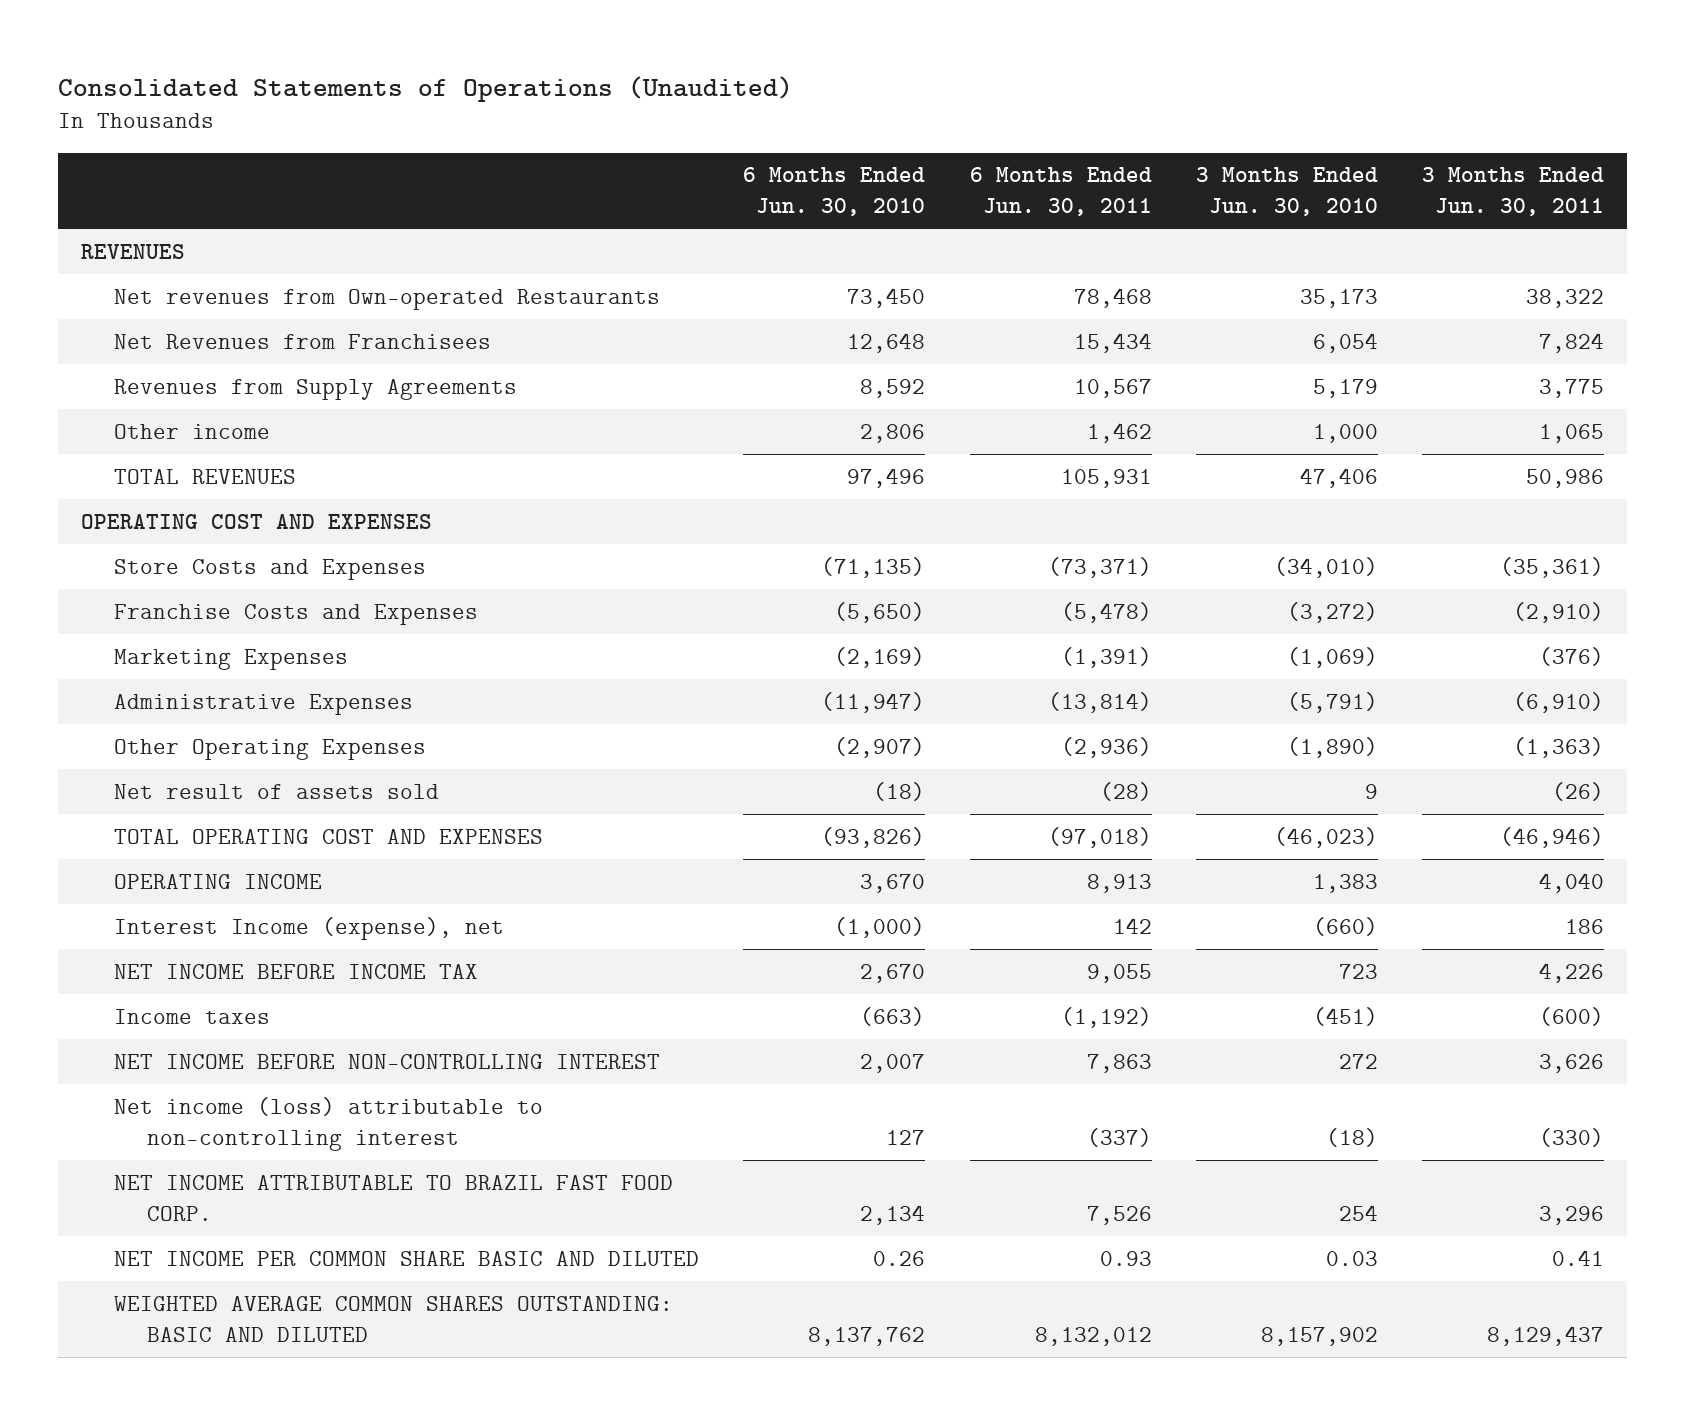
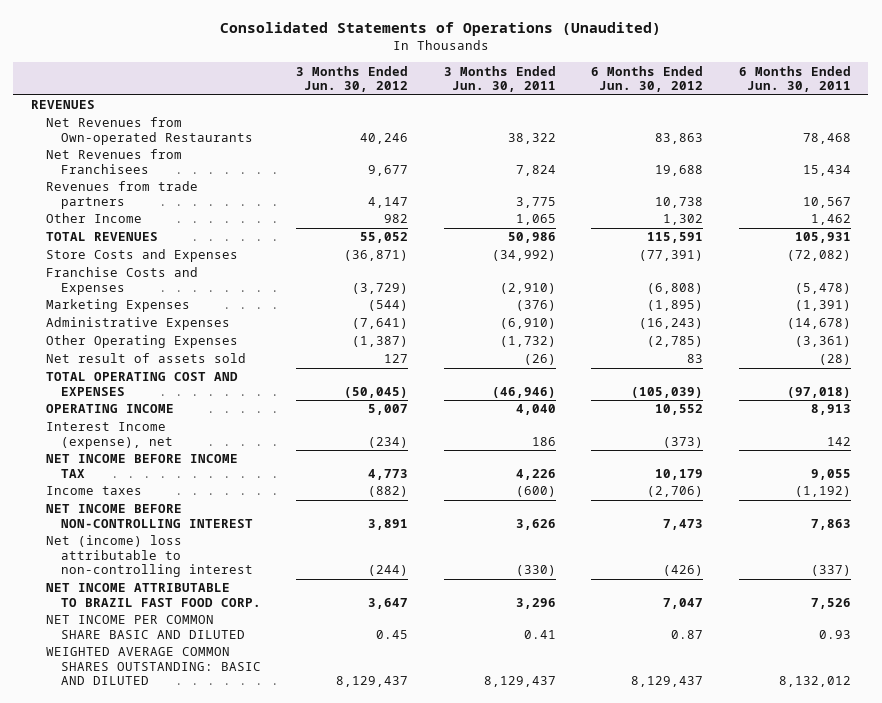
[743,167,926,217] 6 Months Ended Jun. 30, 2010 -> none
[1196,167,1379,217] 3 Months Ended Jun. 30, 2010 -> none
none -> [296,65,409,93] 3 Months Ended Jun. 30, 2012
none -> [591,65,704,93] 6 Months Ended Jun. 30, 2012
[113,288,660,310] Net revenues from Own-operated Restaurants -> [45,117,254,145] Net Revenues from Own-operated Restaurants
[113,378,517,400] Revenues from Supply Agreements -> [45,181,198,209] Revenues from trade partners
[113,423,270,439] Other income -> [45,213,142,224] Other Income
[80,513,432,529] OPERATING COST AND EXPENSES -> none
[1047,556,1152,578] (73,371) -> [786,250,851,262] (72,082)
[1500,556,1605,578] (35,361) -> [491,250,556,262] (34,992)
[1047,691,1152,713] (13,814) -> [786,318,851,330] (14,678)
[1060,736,1152,758] (2,936) -> [794,336,851,348] (3,361)
[1513,736,1605,758] (1,363) -> [499,336,556,348] (1,732)
[113,1096,543,1151] Net income (loss) attributable to non-controlling interest -> [45,535,254,578] Net (income) loss attributable to non-controlling interest

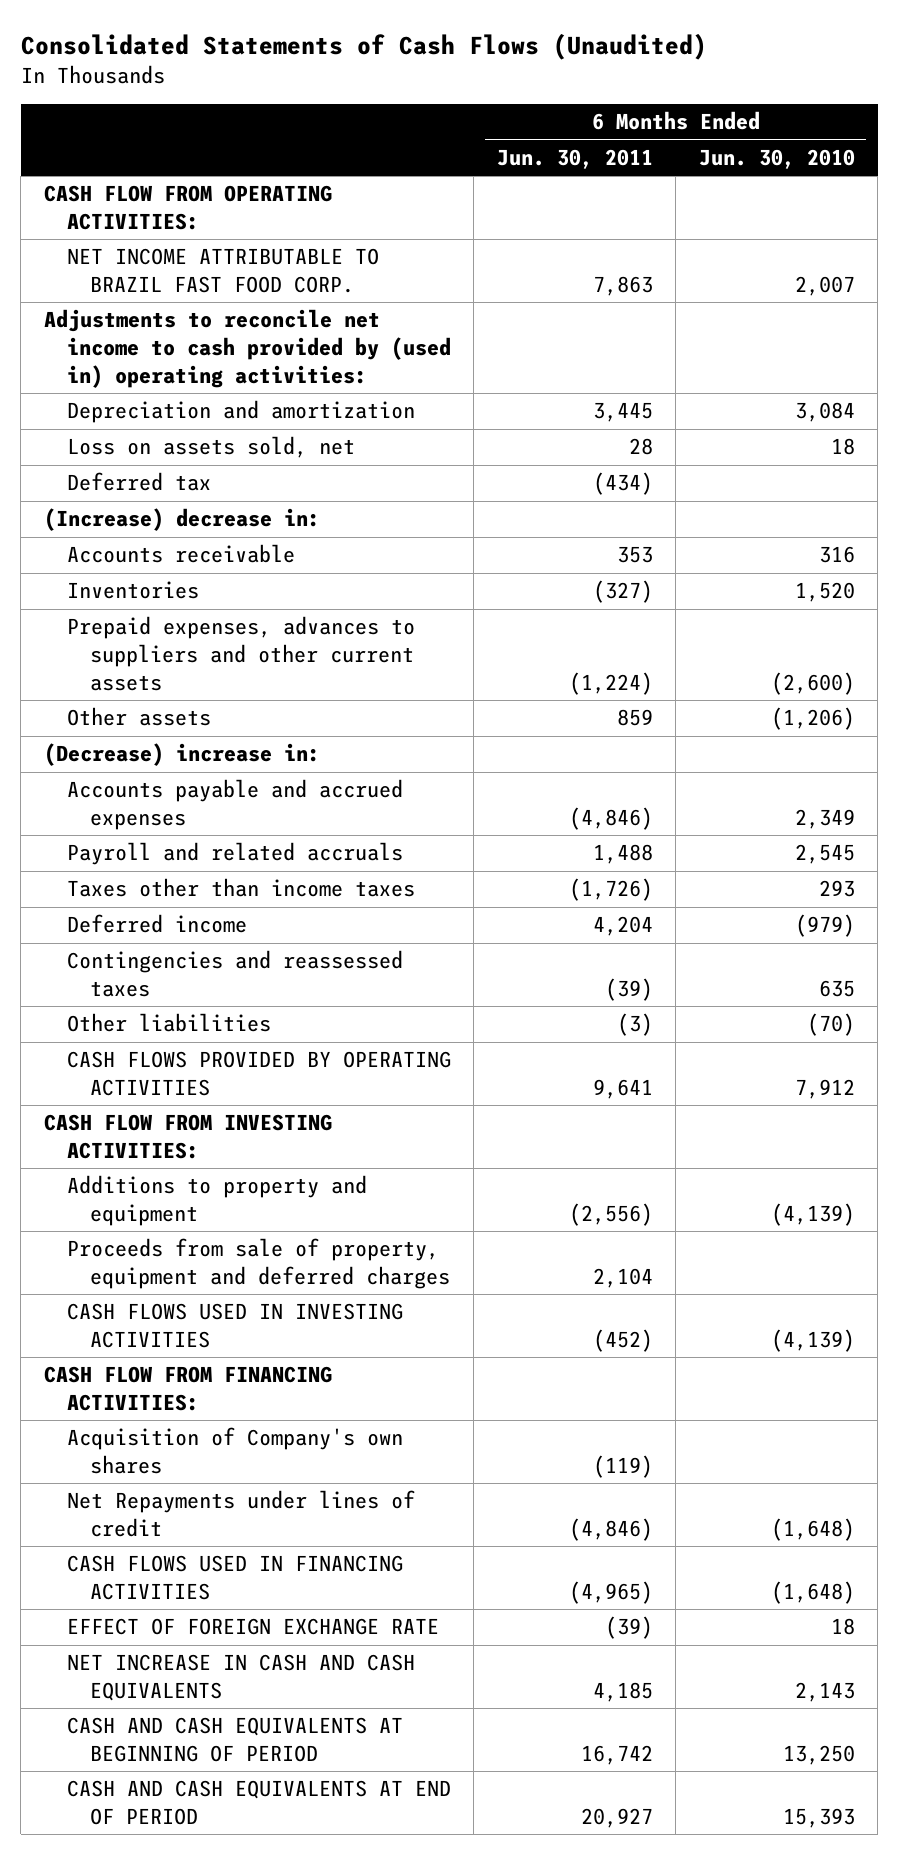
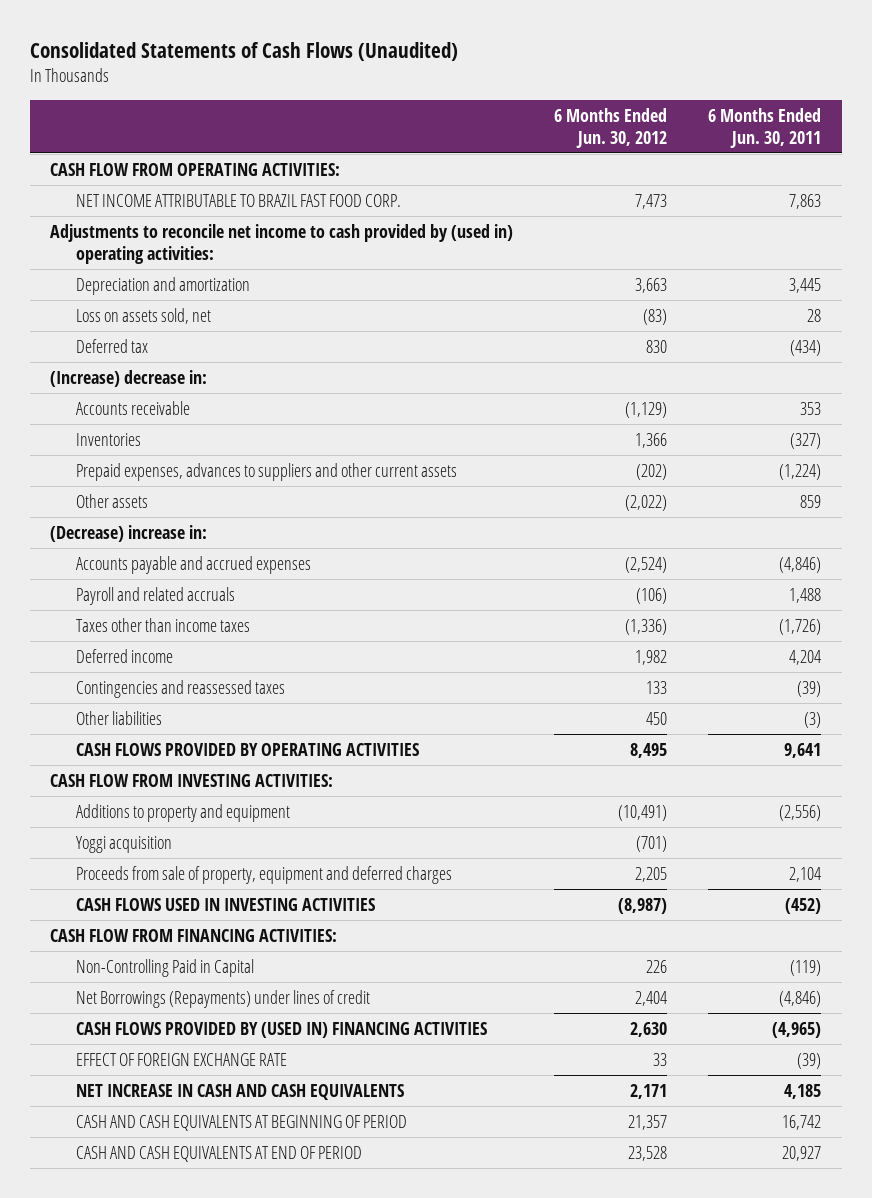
[698,149,855,170] Jun. 30, 2010 -> none
none -> [554,107,668,148] 6 Months Ended Jun. 30, 2012
none -> [76,835,173,853] Yoggi acquisition
[67,1427,404,1475] Acquisition of Company's own shares -> [76,958,255,977] Non-Controlling Paid in Capital
[67,1490,416,1538] Net Repayments under lines of credit -> [76,989,371,1008] Net Borrowings (Repayments) under lines of credit
[67,1555,404,1601] CASH FLOWS USED IN FINANCING ACTIVITIES -> [76,1021,488,1038] CASH FLOWS PROVIDED BY (USED IN) FINANCING ACTIVITIES

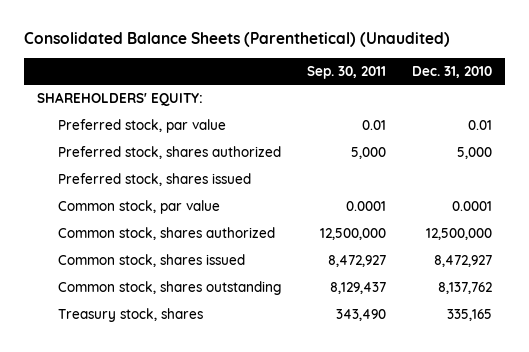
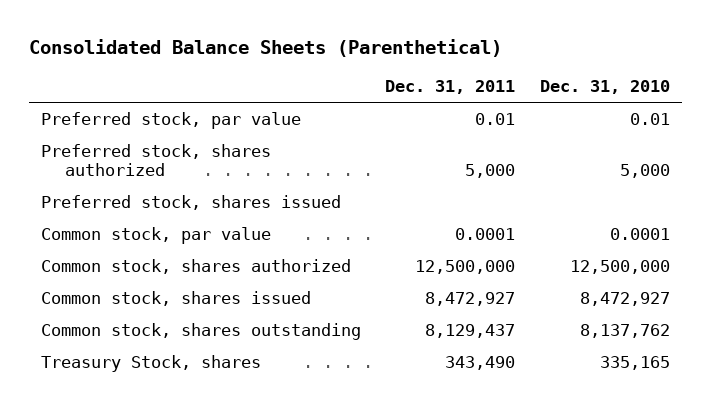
[23,32,450,48] Consolidated Balance Sheets (Parenthetical) (Unaudited) -> [28,39,502,58] Consolidated Balance Sheets (Parenthetical)
[306,65,386,79] Sep. 30, 2011 -> none
none -> [385,80,516,95] Dec. 31, 2011
[36,91,203,106] SHAREHOLDERS' EQUITY: -> none
[57,307,203,322] Treasury stock, shares -> [41,354,262,372] Treasury Stock, shares

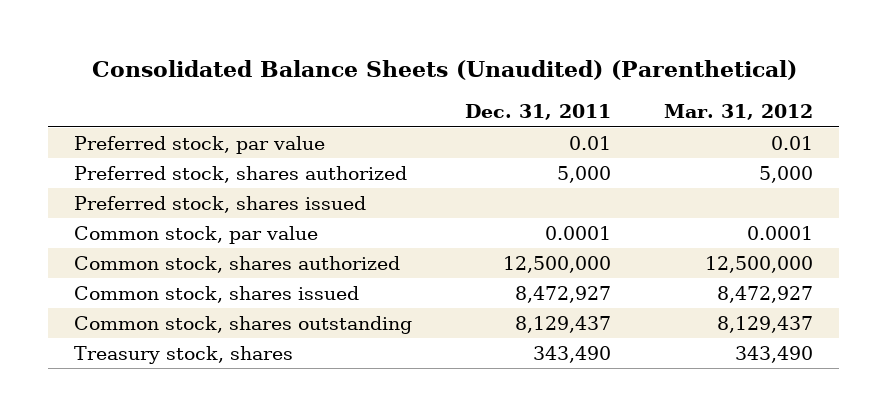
[28,39,502,58] Consolidated Balance Sheets (Parenthetical) -> [91,60,797,81] Consolidated Balance Sheets (Unaudited) (Parenthetical)
[539,80,670,95] Dec. 31, 2010 -> none
none -> [663,104,813,121] Mar. 31, 2012
[41,354,262,372] Treasury Stock, shares -> [74,346,294,365] Treasury stock, shares

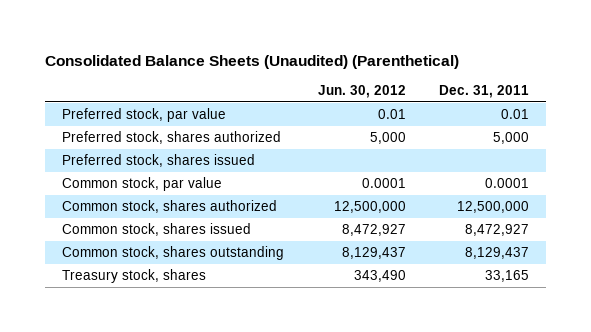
[663,104,813,121] Mar. 31, 2012 -> none
none -> [317,84,406,98] Jun. 30, 2012
[533,346,612,364] 343,490 -> [485,269,530,282] 33,165

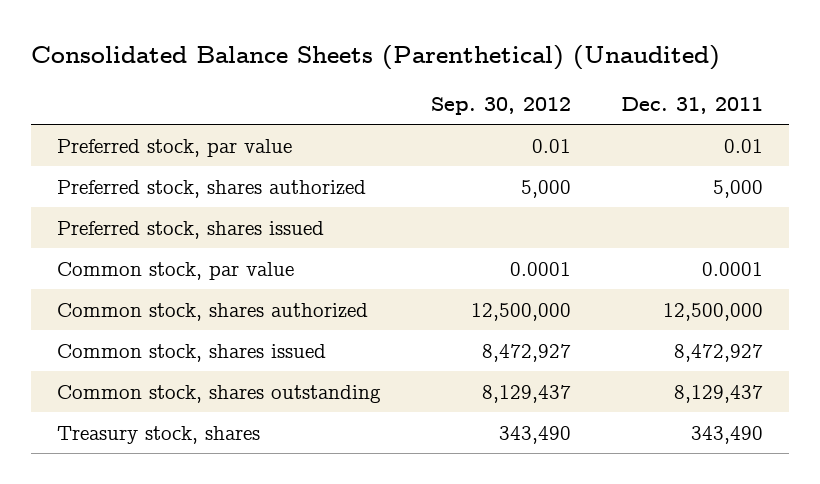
[44,54,459,69] Consolidated Balance Sheets (Unaudited) (Parenthetical) -> [31,44,721,70] Consolidated Balance Sheets (Parenthetical) (Unaudited)
[317,84,406,98] Jun. 30, 2012 -> none
none -> [430,96,571,115] Sep. 30, 2012
[485,269,530,282] 33,165 -> [691,425,764,444] 343,490

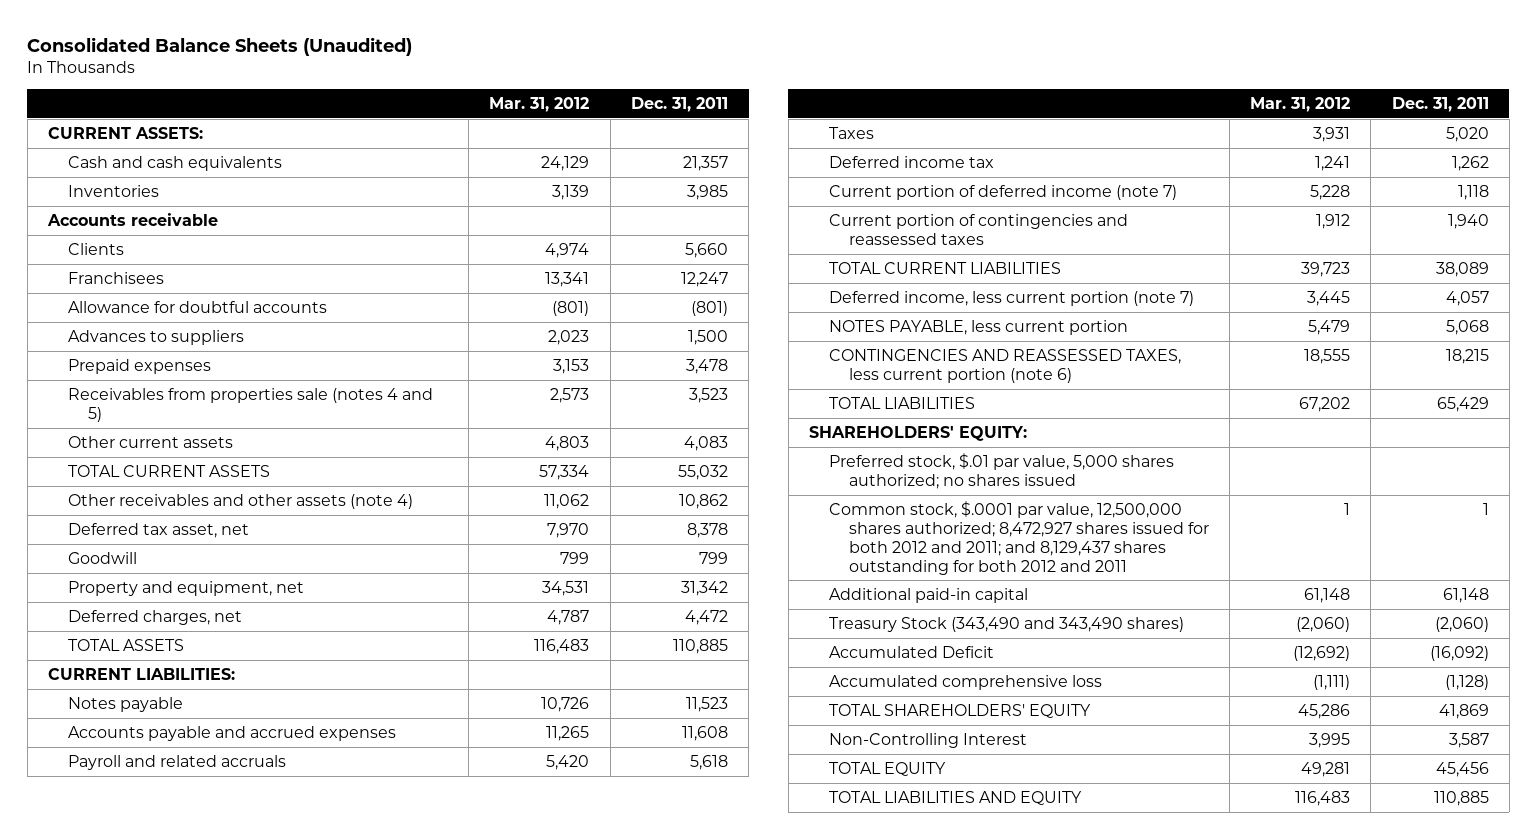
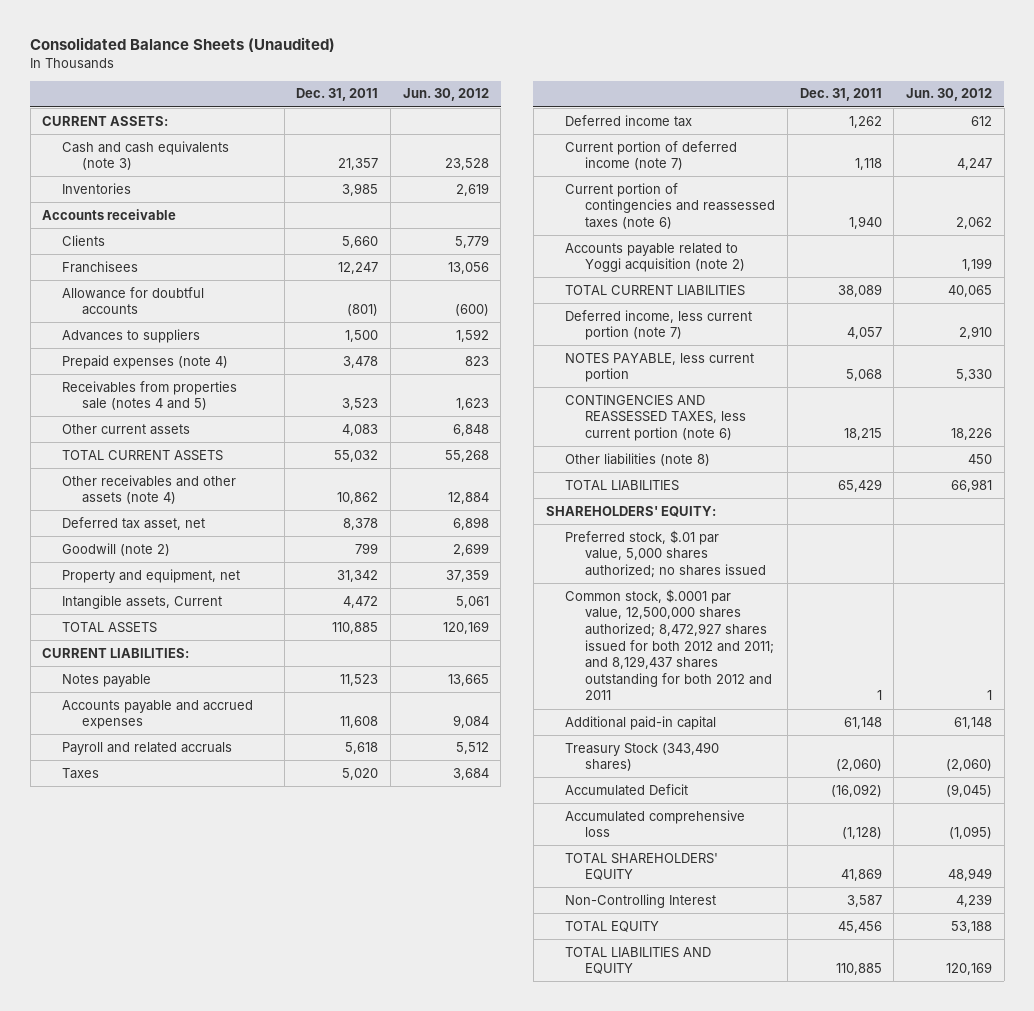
[489,97,590,113] Mar. 31, 2012 -> none
none -> [402,88,489,102] Jun. 30, 2012
[67,155,282,171] Cash and cash equivalents -> [62,140,230,171] Cash and cash equivalents (note 3)
[67,358,211,374] Prepaid expenses -> [62,354,229,369] Prepaid expenses (note 4)
[67,551,137,564] Goodwill -> [62,542,171,556] Goodwill (note 2)
[67,609,242,625] Deferred charges, net -> [62,594,223,609] Intangible assets, Current
[828,213,1128,245] Current portion of contingencies and reassessed taxes -> [565,182,776,229] Current portion of contingencies and reassessed taxes (note 6)
none -> [565,242,746,273] Accounts payable related to Yoggi acquisition (note 2)
none -> [565,452,711,466] Other liabilities (note 8)
[828,616,1184,632] Treasury Stock (343,490 and 343,490 shares) -> [565,741,720,772] Treasury Stock (343,490 shares)

